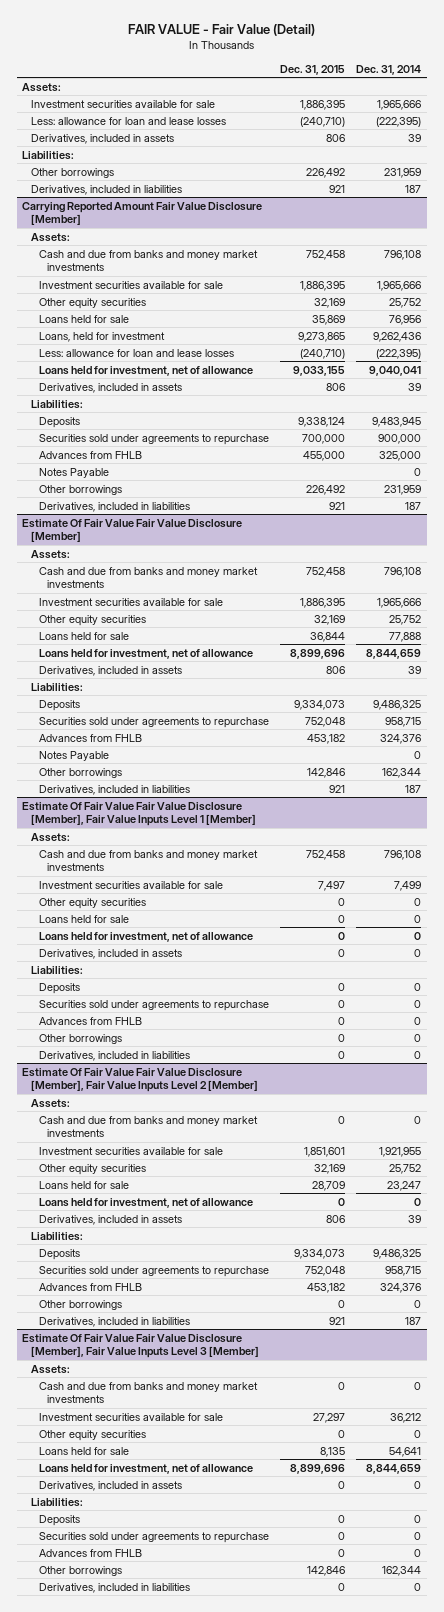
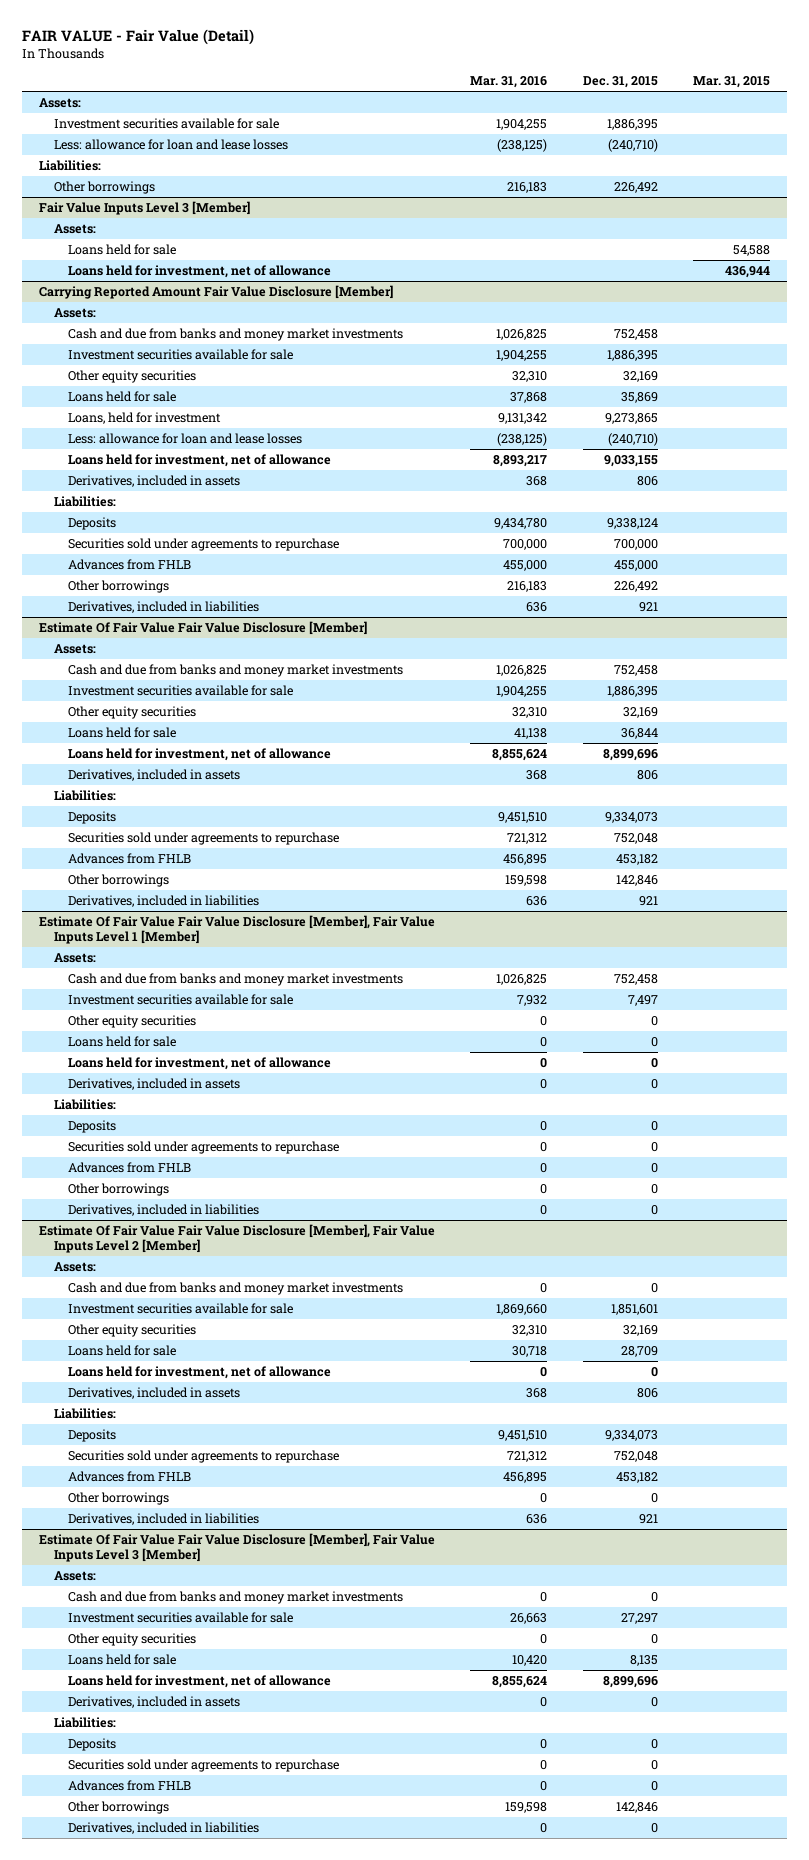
[356,64,422,75] Dec. 31, 2014 -> none
none -> [470,76,548,89] Mar. 31, 2016
none -> [692,76,770,89] Mar. 31, 2015
[30,133,174,144] Derivatives, included in assets -> none
[30,184,182,195] Derivatives, included in liabilities -> none
none -> [39,200,251,215] Fair Value Inputs Level 3 [Member]
none -> [53,223,96,234] Assets:
none -> [67,243,176,255] Loans held for sale
none -> [67,264,331,278] Loans held for investment, net of allowance
[38,467,109,478] Notes Payable -> none
[38,750,109,761] Notes Payable -> none

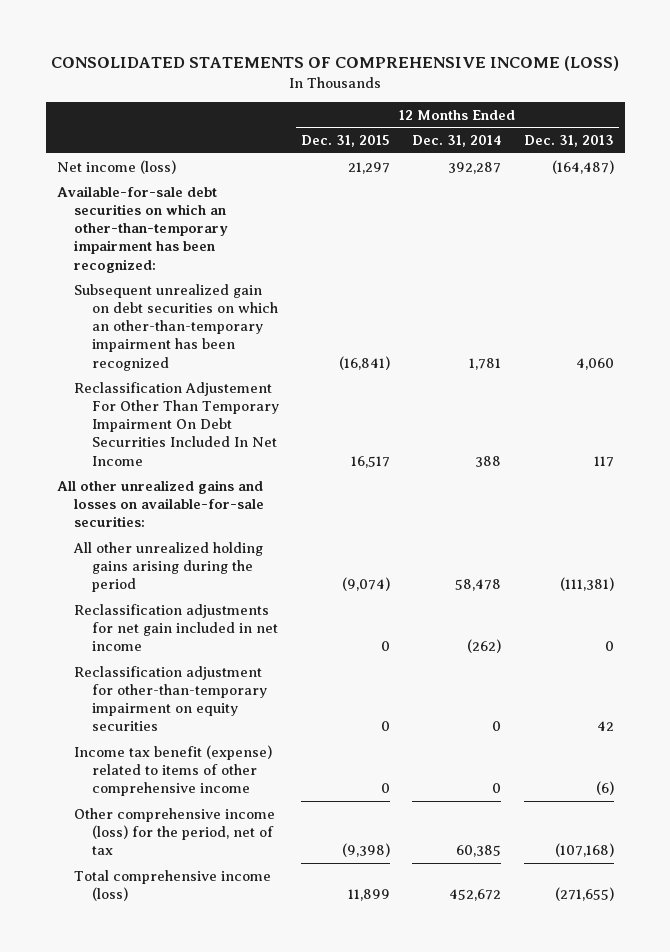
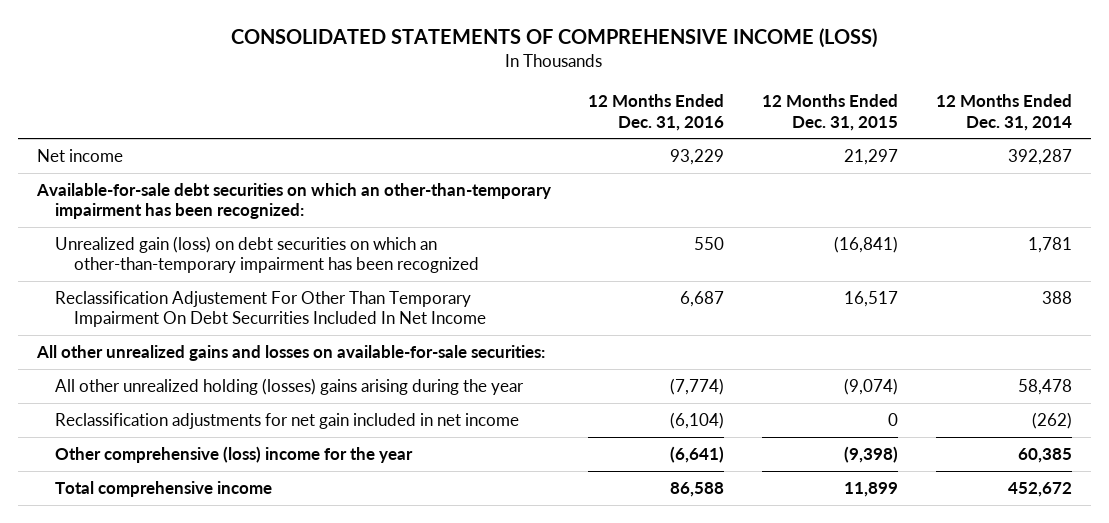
[523,135,614,148] Dec. 31, 2013 -> none
none -> [588,94,725,131] 12 Months Ended Dec. 31, 2016
[56,159,176,174] Net income (loss) -> [36,149,123,163] Net income
[74,283,279,371] Subsequent unrealized gain on debt securities on which an other-than-temporary impairment has been recognized -> [55,236,479,274] Unrealized gain (loss) on debt securities on which an other-than-temporary impairment has been recognized
[73,541,264,593] All other unrealized holding gains arising during the period -> [55,378,525,396] All other unrealized holding (losses) gains arising during the year
[74,665,268,732] Reclassification adjustment for other-than-temporary impairment on equity securities -> none
[74,744,273,797] Income tax benefit (expense) related to items of other comprehensive income -> none
[74,807,276,856] Other comprehensive income (loss) for the period, net of tax -> [55,446,414,464] Other comprehensive (loss) income for the year
[74,869,272,901] Total comprehensive income (loss) -> [55,481,273,498] Total comprehensive income

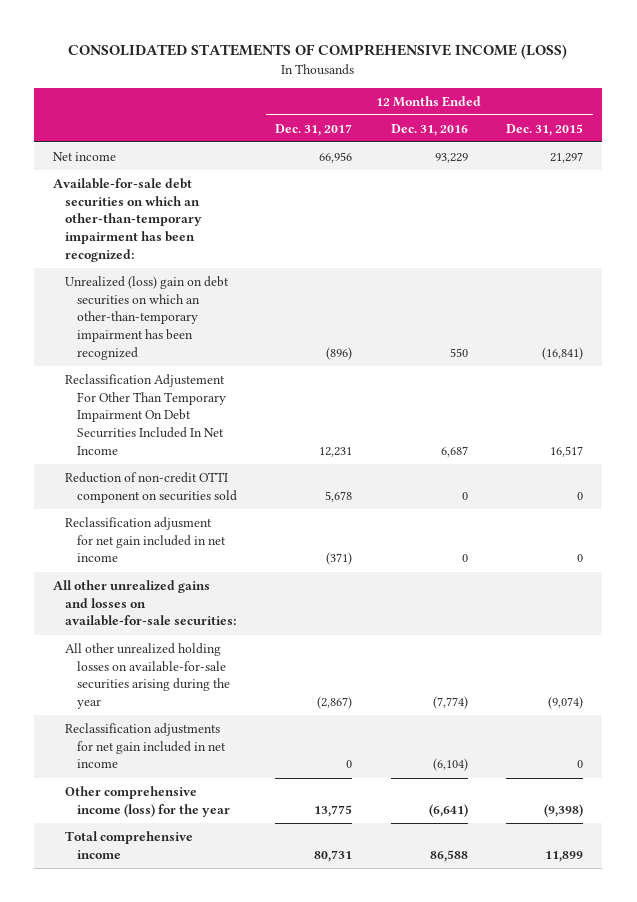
[935,94,1072,131] 12 Months Ended Dec. 31, 2014 -> none
none -> [275,123,353,136] Dec. 31, 2017
[55,236,479,274] Unrealized gain (loss) on debt securities on which an other-than-temporary impairment has been recognized -> [65,275,230,361] Unrealized (loss) gain on debt securities on which an other-than-temporary impairment has been recognized
none -> [65,471,237,503] Reduction of non-credit OTTI component on securities sold
none -> [65,516,226,563] Reclassification adjusment for net gain included in net income
[55,378,525,396] All other unrealized holding (losses) gains arising during the year -> [65,642,230,710] All other unrealized holding losses on available-for-sale securities arising during the year
[55,446,414,464] Other comprehensive (loss) income for the year -> [65,785,230,817] Other comprehensive income (loss) for the year

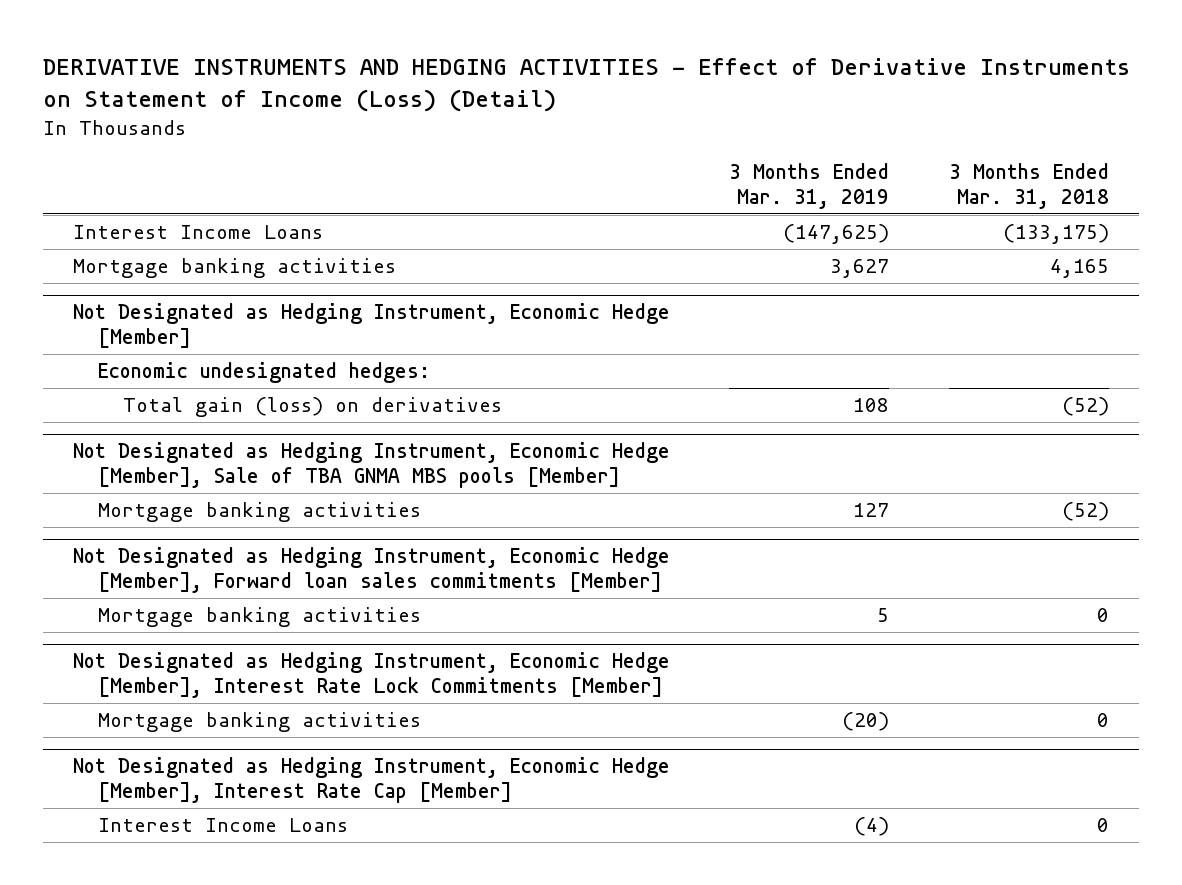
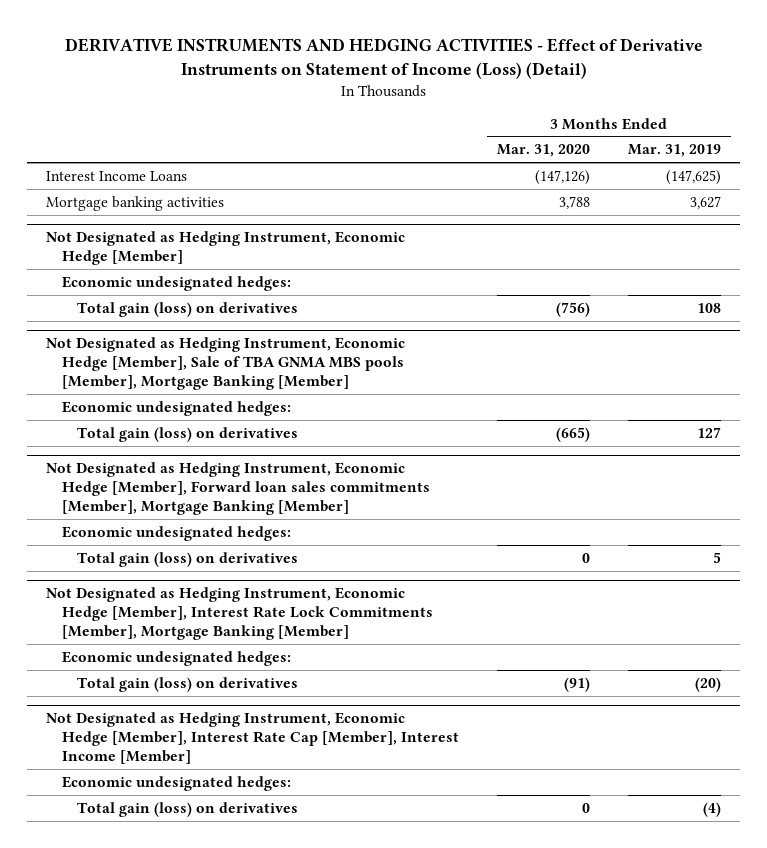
[948,163,1109,209] 3 Months Ended Mar. 31, 2018 -> none
none -> [496,144,590,158] Mar. 31, 2020
[97,607,421,628] Mortgage banking activities -> none
[97,712,421,733] Mortgage banking activities -> none
[97,818,348,833] Interest Income Loans -> none
[72,442,670,488] Not Designated as Hedging Instrument, Economic Hedge [Member], Sale of TBA GNMA MBS pools [Member] -> [46,337,406,391] Not Designated as Hedging Instrument, Economic Hedge [Member], Sale of TBA GNMA MBS pools [Member], Mortgage Banking [Member]
none -> [61,400,291,416] Economic undesignated hedges:
[97,502,421,523] Mortgage banking activities -> [77,426,299,442] Total gain (loss) on derivatives
[72,547,670,593] Not Designated as Hedging Instrument, Economic Hedge [Member], Forward loan sales commitments [Member] -> [46,462,430,516] Not Designated as Hedging Instrument, Economic Hedge [Member], Forward loan sales commitments [Member], Mortgage Banking [Member]
none -> [61,525,291,541] Economic undesignated hedges:
none -> [77,551,299,567] Total gain (loss) on derivatives
[72,652,670,698] Not Designated as Hedging Instrument, Economic Hedge [Member], Interest Rate Lock Commitments [Member] -> [46,587,433,641] Not Designated as Hedging Instrument, Economic Hedge [Member], Interest Rate Lock Commitments [Member], Mortgage Banking [Member]
none -> [61,650,291,666] Economic undesignated hedges:
none -> [77,676,299,692] Total gain (loss) on derivatives
[72,757,670,803] Not Designated as Hedging Instrument, Economic Hedge [Member], Interest Rate Cap [Member] -> [46,712,459,765] Not Designated as Hedging Instrument, Economic Hedge [Member], Interest Rate Cap [Member], Interest Income [Member]
none -> [61,775,291,791] Economic undesignated hedges:
none -> [77,801,299,817] Total gain (loss) on derivatives

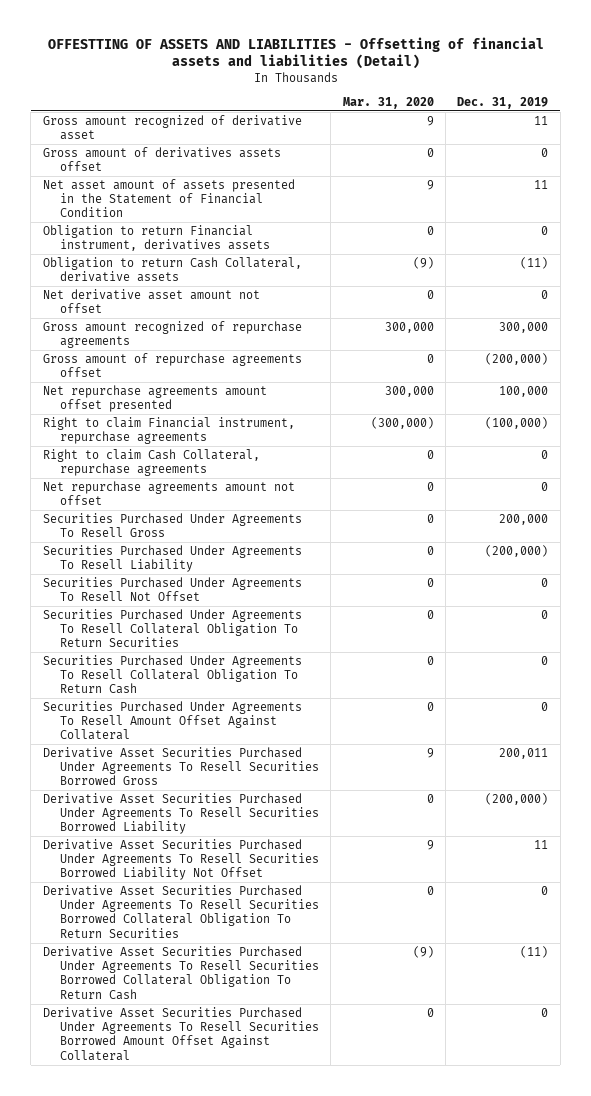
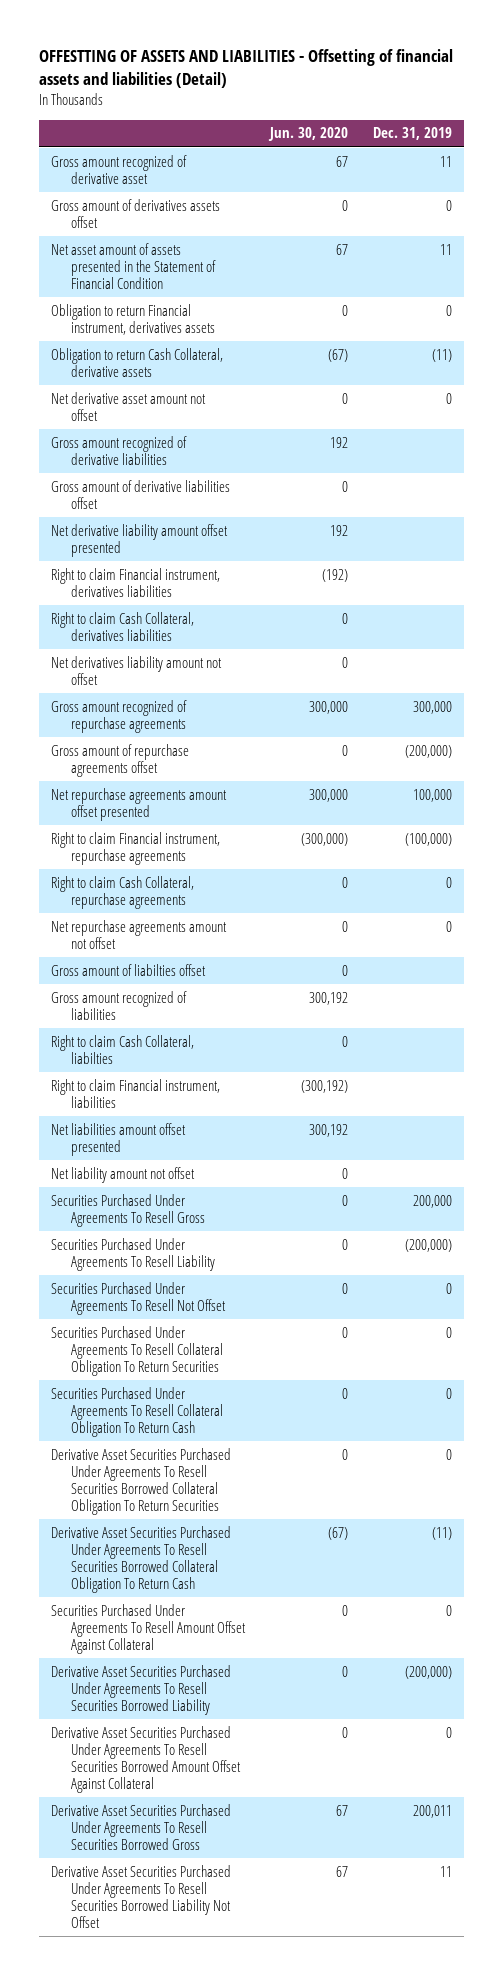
[342,97,434,110] Mar. 31, 2020 -> none
none -> [267,127,348,142] Jun. 30, 2020
none -> [51,435,188,465] Gross amount recognized of derivative liabilities
none -> [51,479,231,509] Gross amount of derivative liabilities offset
none -> [51,523,229,557] Net derivative liability amount offset presented
none -> [51,567,221,597] Right to claim Financial instrument, derivatives liabilities
none -> [51,611,195,641] Right to claim Cash Collateral, derivatives liabilities
none -> [51,655,223,685] Net derivatives liability amount not offset
none -> [51,963,207,976] Gross amount of liabilties offset
none -> [51,990,188,1020] Gross amount recognized of liabilities
none -> [51,1034,195,1064] Right to claim Cash Collateral, liabilties
none -> [51,1078,221,1108] Right to claim Financial instrument, liabilities
none -> [51,1122,187,1156] Net liabilities amount offset presented
none -> [51,1166,196,1183] Net liability amount not offset
[42,700,302,741] Securities Purchased Under Agreements To Resell Amount Offset Against Collateral -> [51,1603,246,1654] Securities Purchased Under Agreements To Resell Amount Offset Against Collateral
[42,792,319,835] Derivative Asset Securities Purchased Under Agreements To Resell Securities Borrowed Liability -> [51,1664,232,1715] Derivative Asset Securities Purchased Under Agreements To Resell Securities Borrowed Liability
[42,746,319,786] Derivative Asset Securities Purchased Under Agreements To Resell Securities Borrowed Gross -> [51,1803,232,1850] Derivative Asset Securities Purchased Under Agreements To Resell Securities Borrowed Gross
[42,838,319,881] Derivative Asset Securities Purchased Under Agreements To Resell Securities Borrowed Liability Not Offset -> [51,1864,232,1929] Derivative Asset Securities Purchased Under Agreements To Resell Securities Borrowed Liability Not Offset

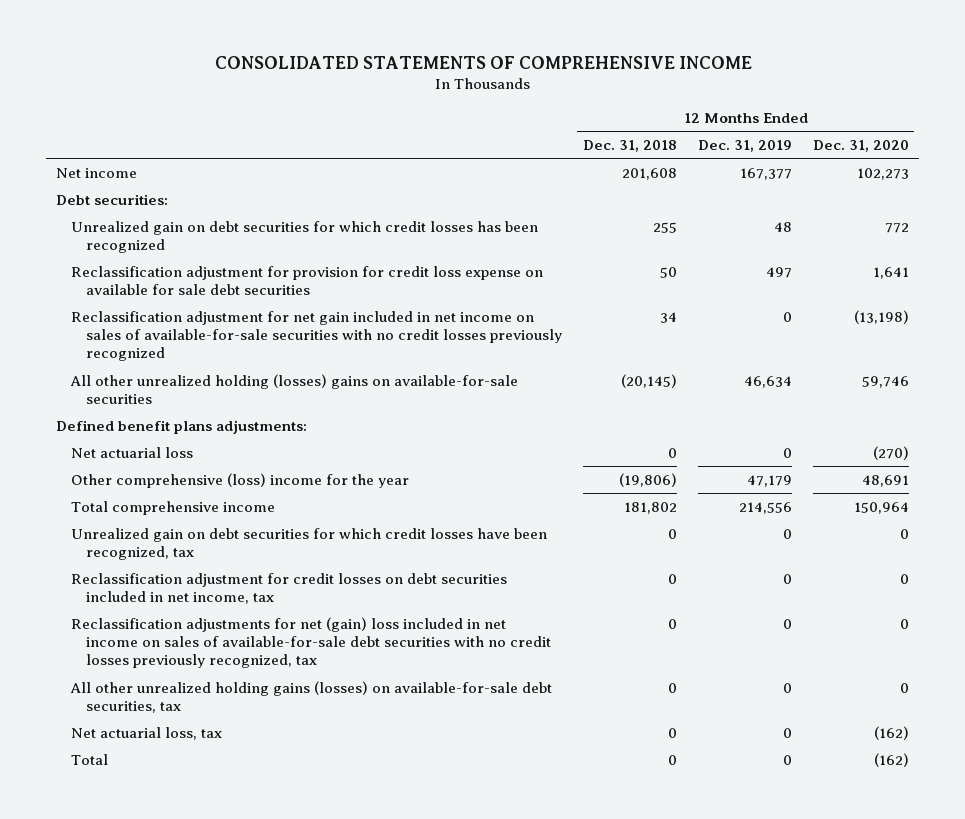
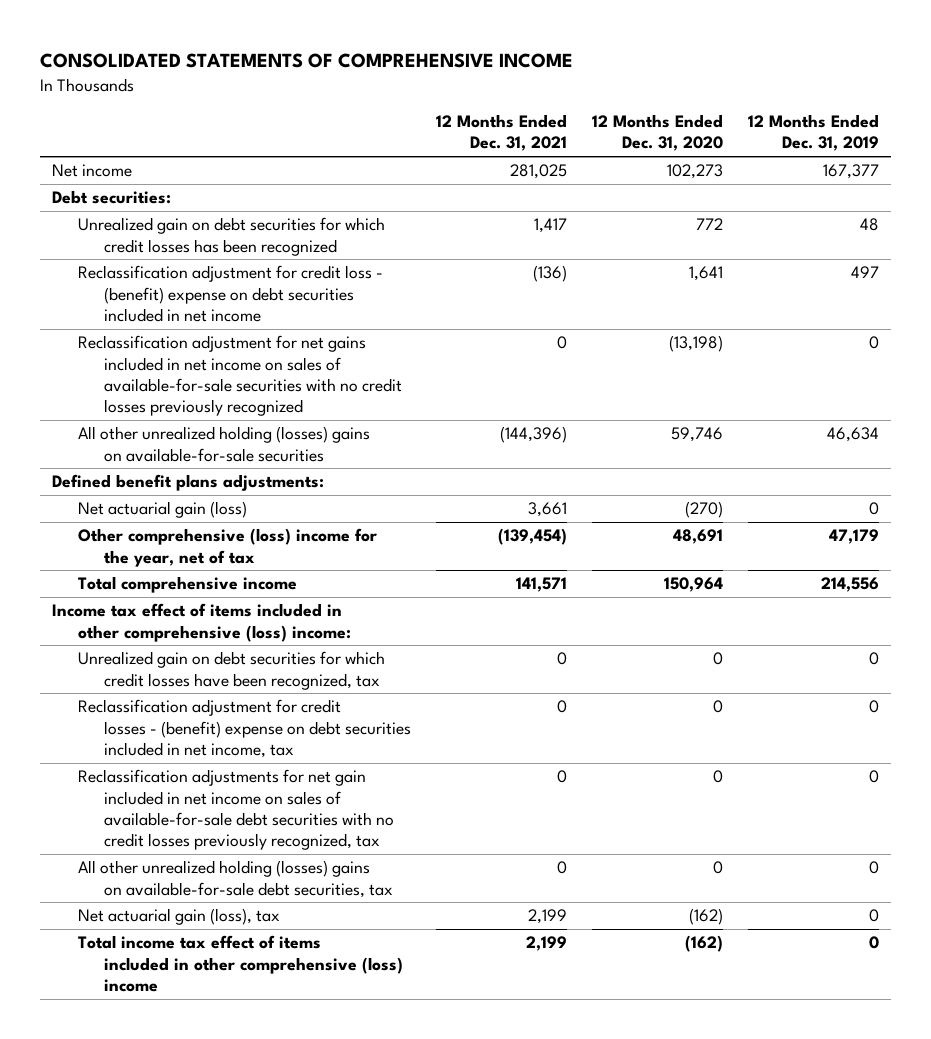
[582,140,677,153] Dec. 31, 2018 -> none
none -> [435,113,567,152] 12 Months Ended Dec. 31, 2021
[70,265,543,296] Reclassification adjustment for provision for credit loss expense on available for sale debt securities -> [77,265,383,322] Reclassification adjustment for credit loss - (benefit) expense on debt securities included in net income
[70,310,562,362] Reclassification adjustment for net gain included in net income on sales of available-for-sale securities with no credit losses previously recognized -> [77,335,402,417] Reclassification adjustment for net gains included in net income on sales of available-for-sale securities with no credit losses previously recognized
[70,446,193,458] Net actuarial loss -> [77,501,247,519] Net actuarial gain (loss)
[70,472,409,488] Other comprehensive (loss) income for the year -> [77,528,377,567] Other comprehensive (loss) income for the year, net of tax
none -> [52,603,351,642] Income tax effect of items included in other comprehensive (loss) income:
[70,572,507,605] Reclassification adjustment for credit losses on debt securities included in net income, tax -> [77,699,411,758] Reclassification adjustment for credit losses - (benefit) expense on debt securities included in net income, tax
[70,616,551,669] Reclassification adjustments for net (gain) loss included in net income on sales of available-for-sale debt securities with no credit losses previously recognized, tax -> [77,769,394,851] Reclassification adjustments for net gain included in net income on sales of available-for-sale debt securities with no credit losses previously recognized, tax
[69,680,552,714] All other unrealized holding gains (losses) on available-for-sale debt securities, tax -> [77,860,393,898] All other unrealized holding (losses) gains on available-for-sale debt securities, tax
[70,726,222,740] Net actuarial loss, tax -> [77,908,280,926] Net actuarial gain (loss), tax
[70,753,108,765] Total -> [77,935,403,992] Total income tax effect of items included in other comprehensive (loss) income

